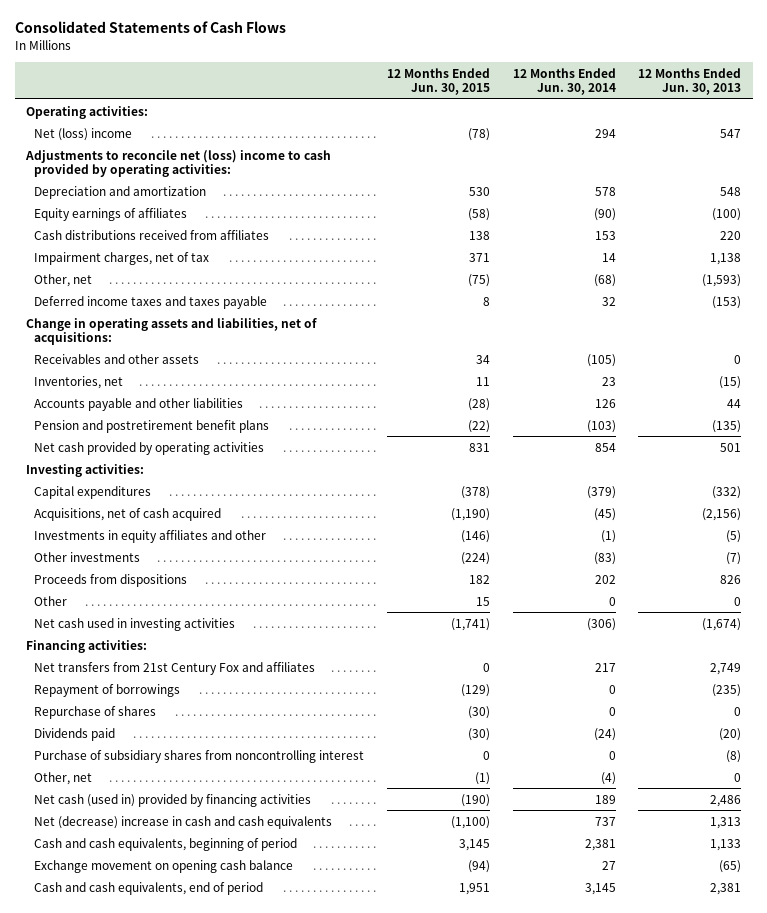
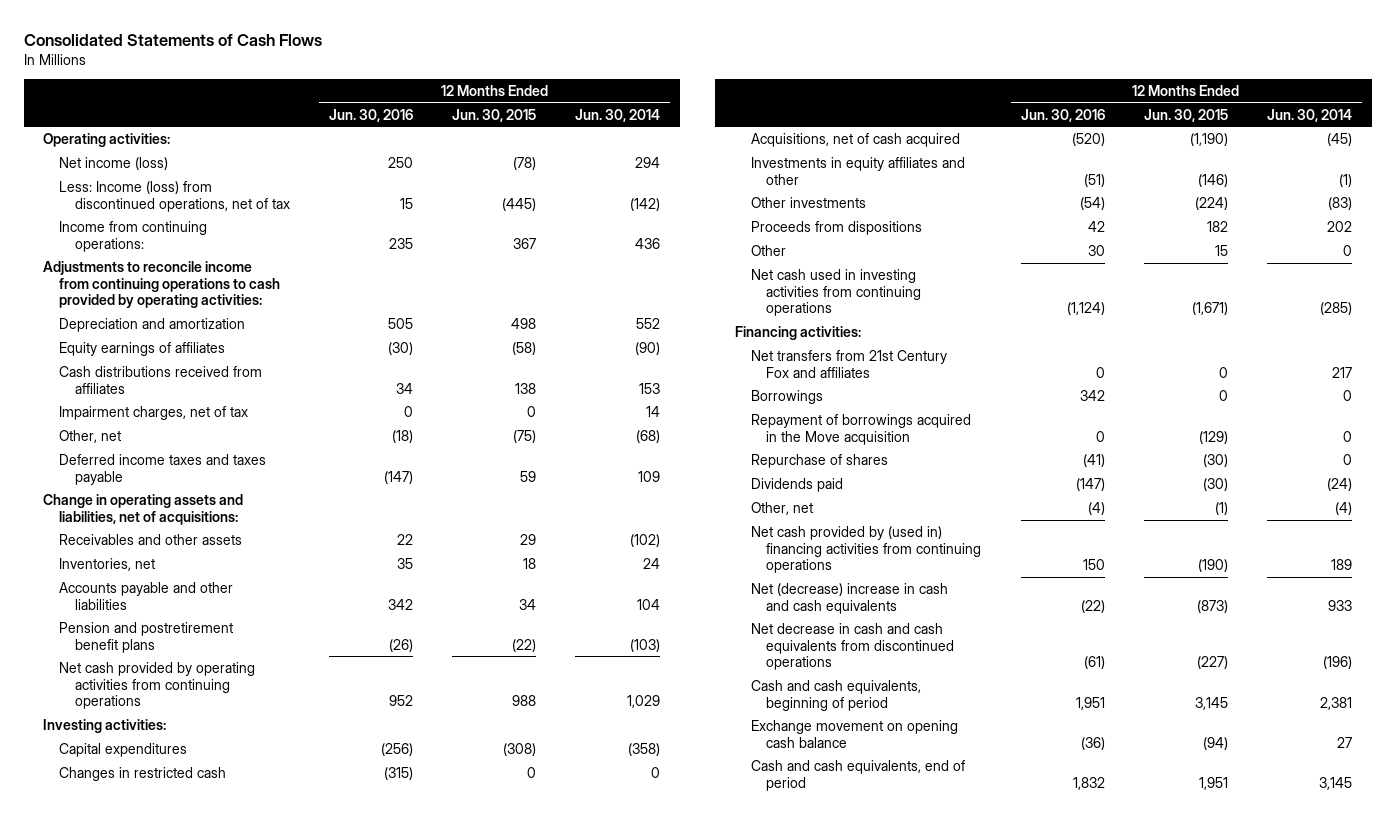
[638,67,742,95] 12 Months Ended Jun. 30, 2013 -> none
none -> [328,108,413,122] Jun. 30, 2016
[34,127,133,141] Net (loss) income -> [58,157,168,171] Net income (loss)
none -> [58,181,290,212] Less: Income (loss) from discontinued operations, net of tax
none -> [58,221,207,252] Income from continuing operations:
[24,149,331,177] Adjustments to reconcile net (loss) income to cash provided by operating activities: -> [43,261,280,308] Adjustments to reconcile income from continuing operations to cash provided by operating activities:
[469,186,491,196] 530 -> [511,318,537,330] 498
[594,186,616,196] 578 -> [636,318,661,330] 552
[469,252,491,262] 371 -> [527,406,537,418] 0
[483,296,491,306] 8 -> [520,470,537,482] 59
[601,296,616,306] 32 -> [638,470,661,482] 109
[476,354,491,364] 34 -> [520,534,537,546] 29
[586,353,616,367] (105) -> [630,534,661,548] (102)
[476,376,491,386] 11 -> [523,558,537,570] 18
[601,376,616,386] 23 -> [643,558,661,570] 24
[468,397,491,411] (28) -> [519,598,537,610] 34
[594,398,616,408] 126 -> [637,598,661,610] 104
[34,441,265,455] Net cash provided by operating activities -> [58,662,255,709] Net cash provided by operating activities from continuing operations
[469,442,491,452] 831 -> [512,694,537,706] 988
[594,442,616,452] 854 -> [627,694,661,708] 1,029
[461,485,491,499] (378) -> [503,743,537,757] (308)
[586,485,616,499] (379) -> [628,743,661,757] (358)
none -> [58,767,226,782] Changes in restricted cash
[34,617,236,631] Net cash used in investing activities -> [750,269,922,316] Net cash used in investing activities from continuing operations
[451,617,491,631] (1,741) -> [1191,301,1228,315] (1,671)
[586,617,616,631] (306) -> [1320,301,1353,315] (285)
none -> [750,390,823,405] Borrowings
[34,683,181,697] Repayment of borrowings -> [750,414,971,445] Repayment of borrowings acquired in the Move acquisition
[34,749,365,763] Purchase of subsidiary shares from noncontrolling interest -> none
[34,793,312,807] Net cash (used in) provided by financing activities -> [750,526,982,573] Net cash provided by (used in) financing activities from continuing operations
[451,815,491,829] (1,100) -> [1196,599,1228,613] (873)
[594,816,616,826] 737 -> [1328,599,1353,611] 933
none -> [750,623,955,670] Net decrease in cash and cash equivalents from discontinued operations

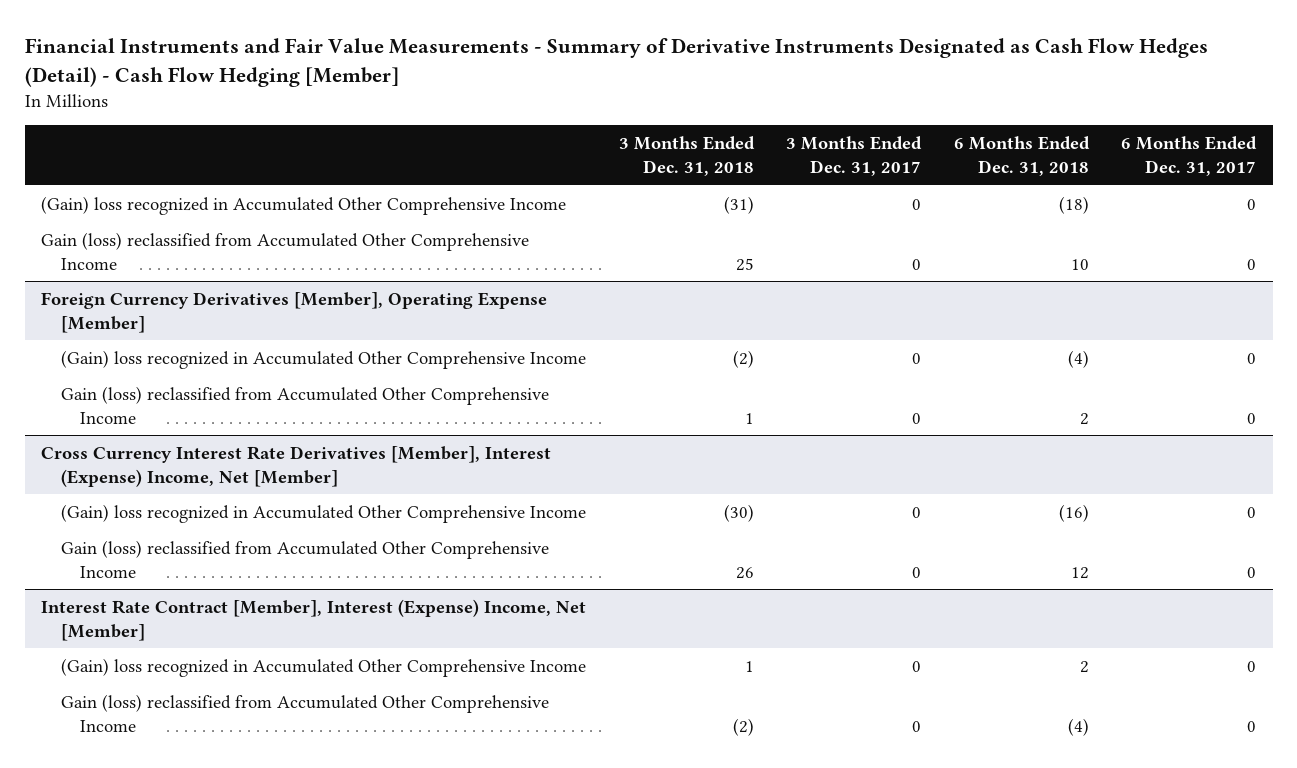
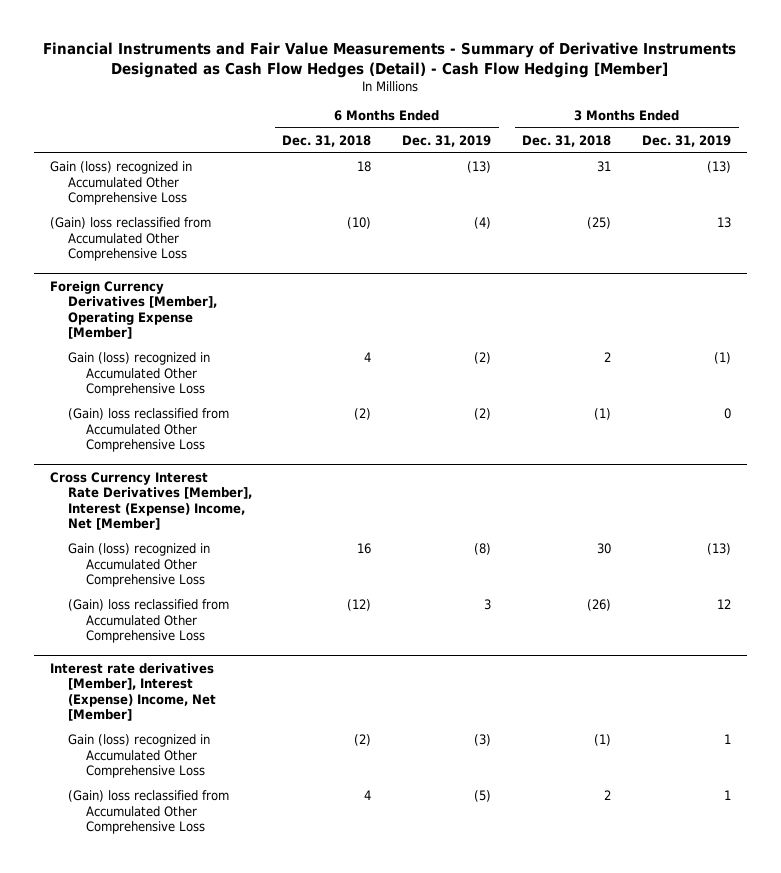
[786,135,923,176] 3 Months Ended Dec. 31, 2017 -> none
[1121,135,1258,176] 6 Months Ended Dec. 31, 2017 -> none
none -> [402,134,492,147] Dec. 31, 2019
none -> [642,134,732,147] Dec. 31, 2019
[40,195,566,215] (Gain) loss recognized in Accumulated Other Comprehensive Income -> [49,160,192,206] Gain (loss) recognized in Accumulated Other Comprehensive Loss
[723,195,754,214] (31) -> [597,160,612,172] 31
[1058,195,1089,214] (18) -> [357,160,372,172] 18
[40,231,529,270] Gain (loss) reclassified from Accumulated Other Comprehensive Income -> [49,216,211,262] (Gain) loss reclassified from Accumulated Other Comprehensive Loss
[735,257,754,271] 25 -> [587,216,612,229] (25)
[1070,258,1089,270] 10 -> [347,216,372,229] (10)
[60,349,586,369] (Gain) loss recognized in Accumulated Other Comprehensive Income -> [67,351,210,397] Gain (loss) recognized in Accumulated Other Comprehensive Loss
[732,349,754,368] (2) -> [604,351,612,362] 2
[1067,349,1089,368] (4) -> [364,351,372,362] 4
[60,385,549,424] Gain (loss) reclassified from Accumulated Other Comprehensive Income -> [67,407,229,453] (Gain) loss reclassified from Accumulated Other Comprehensive Loss
[744,412,754,424] 1 -> [594,407,612,420] (1)
[1079,412,1089,425] 2 -> [354,407,372,420] (2)
[60,503,586,523] (Gain) loss recognized in Accumulated Other Comprehensive Income -> [67,542,210,588] Gain (loss) recognized in Accumulated Other Comprehensive Loss
[723,503,754,522] (30) -> [597,542,612,554] 30
[1058,503,1089,522] (16) -> [357,542,372,554] 16
[60,539,549,578] Gain (loss) reclassified from Accumulated Other Comprehensive Income -> [67,598,229,644] (Gain) loss reclassified from Accumulated Other Comprehensive Loss
[735,566,754,579] 26 -> [587,598,612,611] (26)
[1070,566,1089,579] 12 -> [347,598,372,611] (12)
[40,598,586,641] Interest Rate Contract [Member], Interest (Expense) Income, Net [Member] -> [49,662,216,722] Interest rate derivatives [Member], Interest (Expense) Income, Net [Member]
[60,657,586,677] (Gain) loss recognized in Accumulated Other Comprehensive Income -> [67,733,210,779] Gain (loss) recognized in Accumulated Other Comprehensive Loss
[744,660,754,672] 1 -> [594,733,612,746] (1)
[1079,660,1089,673] 2 -> [354,733,372,746] (2)
[60,693,549,732] Gain (loss) reclassified from Accumulated Other Comprehensive Income -> [67,789,229,835] (Gain) loss reclassified from Accumulated Other Comprehensive Loss
[732,717,754,736] (2) -> [604,789,612,800] 2
[1067,717,1089,736] (4) -> [364,789,372,800] 4

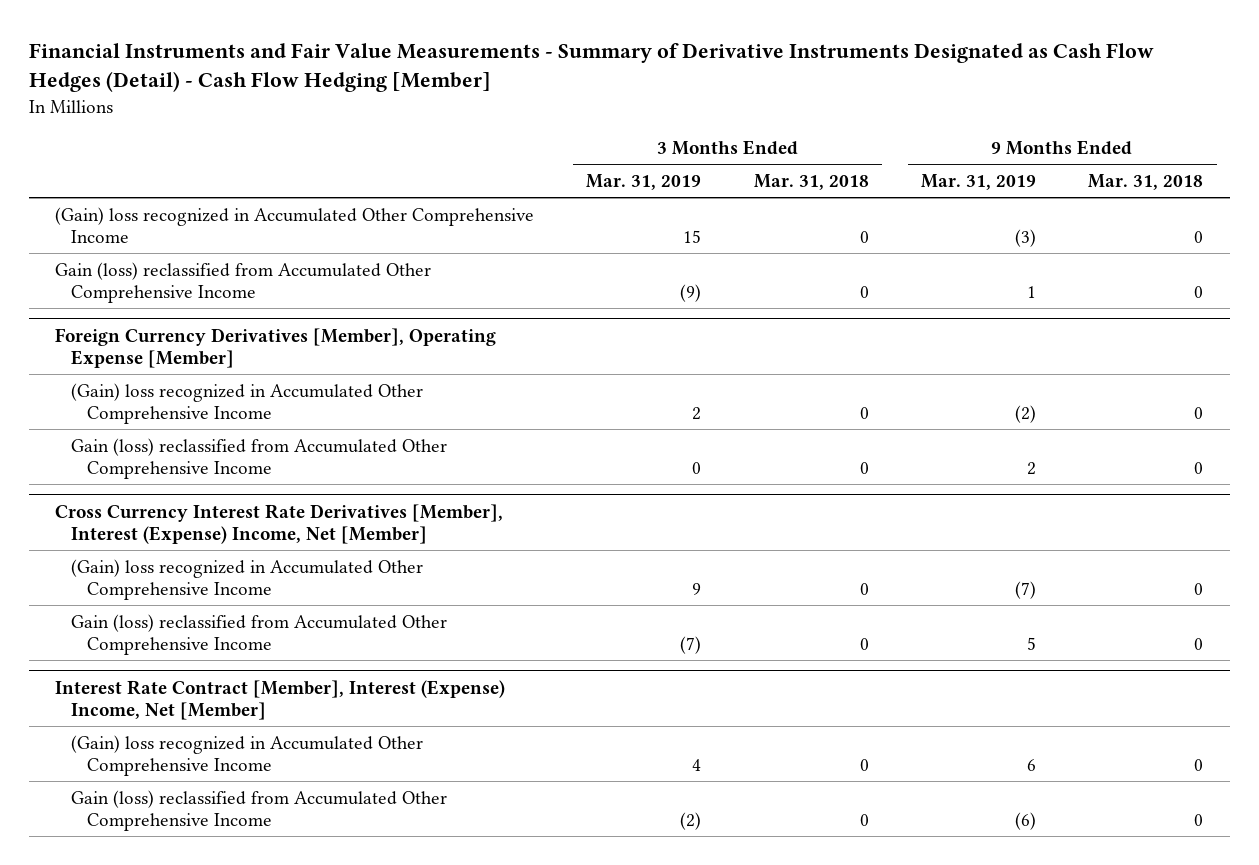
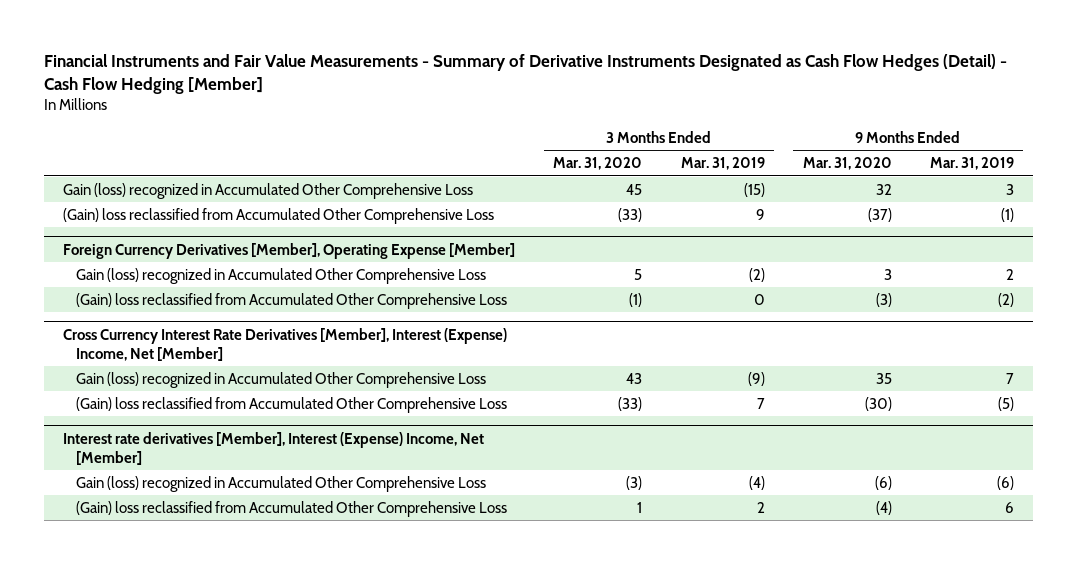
[753,174,869,191] Mar. 31, 2018 -> none
[1088,174,1204,191] Mar. 31, 2018 -> none
none -> [553,157,643,171] Mar. 31, 2020
none -> [802,157,892,171] Mar. 31, 2020
[55,206,535,243] (Gain) loss recognized in Accumulated Other Comprehensive Income -> [63,182,474,199] Gain (loss) recognized in Accumulated Other Comprehensive Loss
[683,229,702,243] 15 -> [743,182,765,197] (15)
[1015,228,1037,247] (3) -> [1005,183,1014,195] 3
[55,261,432,303] Gain (loss) reclassified from Accumulated Other Comprehensive Income -> [63,207,495,224] (Gain) loss reclassified from Accumulated Other Comprehensive Loss
[680,283,702,302] (9) -> [755,208,765,220] 9
[1027,285,1037,298] 1 -> [1000,207,1014,222] (1)
[71,382,424,424] (Gain) loss recognized in Accumulated Other Comprehensive Income -> [75,267,486,284] Gain (loss) recognized in Accumulated Other Comprehensive Loss
[692,406,702,420] 2 -> [748,267,765,282] (2)
[1015,404,1037,423] (2) -> [1005,268,1014,280] 2
[71,437,448,479] Gain (loss) reclassified from Accumulated Other Comprehensive Income -> [75,292,507,309] (Gain) loss reclassified from Accumulated Other Comprehensive Loss
[1027,461,1037,475] 2 -> [997,292,1014,307] (2)
[71,558,424,600] (Gain) loss recognized in Accumulated Other Comprehensive Income -> [75,371,486,388] Gain (loss) recognized in Accumulated Other Comprehensive Loss
[692,582,702,595] 9 -> [747,371,765,386] (9)
[1015,580,1037,599] (7) -> [1005,372,1014,384] 7
[71,613,448,655] Gain (loss) reclassified from Accumulated Other Comprehensive Income -> [75,396,507,413] (Gain) loss reclassified from Accumulated Other Comprehensive Loss
[680,635,702,654] (7) -> [756,397,765,409] 7
[1027,636,1037,650] 5 -> [997,396,1014,411] (5)
[55,679,506,720] Interest Rate Contract [Member], Interest (Expense) Income, Net [Member] -> [63,431,485,465] Interest rate derivatives [Member], Interest (Expense) Income, Net [Member]
[71,734,424,776] (Gain) loss recognized in Accumulated Other Comprehensive Income -> [75,475,486,492] Gain (loss) recognized in Accumulated Other Comprehensive Loss
[692,758,702,771] 4 -> [748,475,765,490] (4)
[1027,758,1037,771] 6 -> [996,475,1014,490] (6)
[71,789,448,831] Gain (loss) reclassified from Accumulated Other Comprehensive Income -> [75,500,507,517] (Gain) loss reclassified from Accumulated Other Comprehensive Loss
[680,811,702,830] (2) -> [756,501,765,513] 2
[1015,811,1037,830] (6) -> [1004,501,1014,513] 6

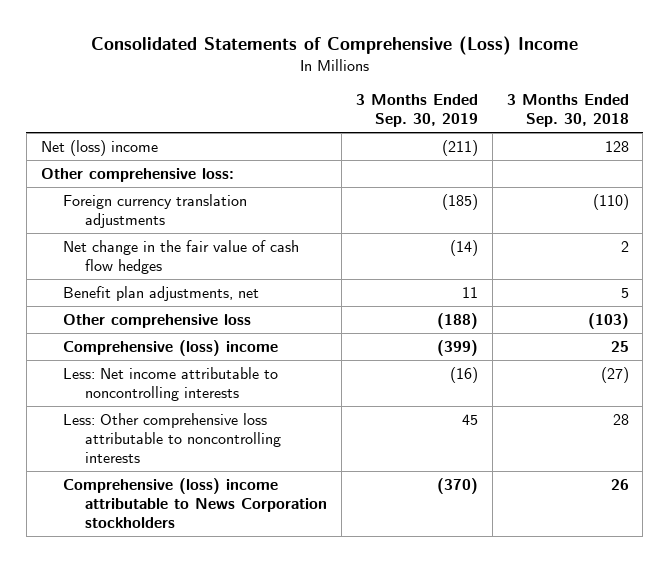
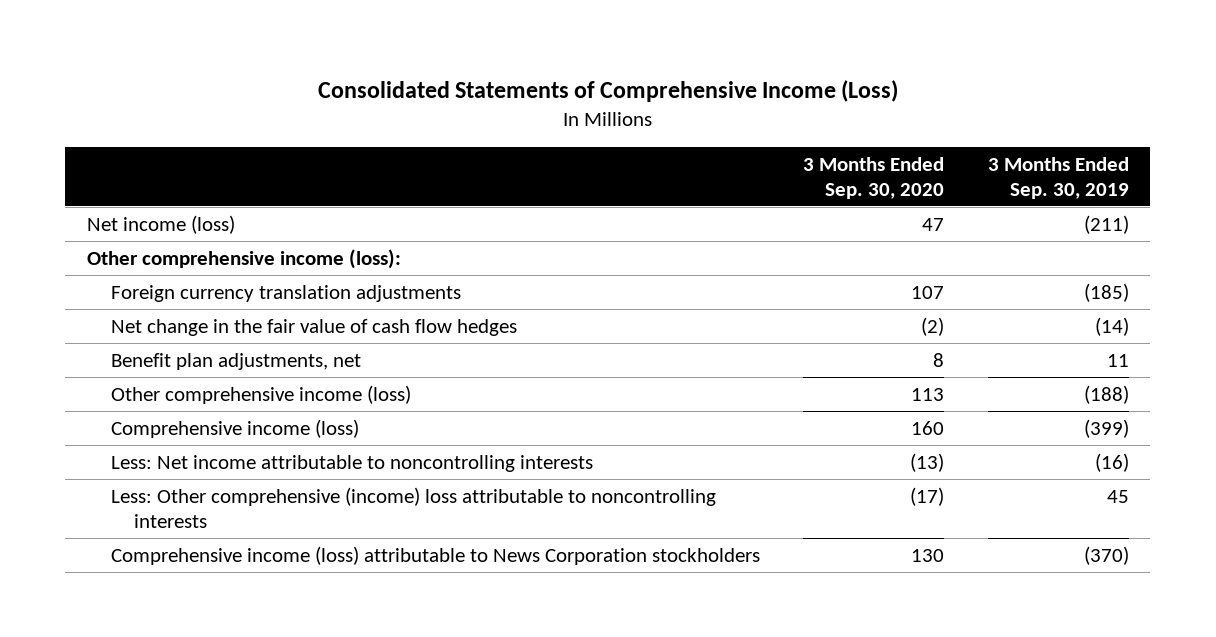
[90,36,578,56] Consolidated Statements of Comprehensive (Loss) Income -> [317,79,898,102] Consolidated Statements of Comprehensive Income (Loss)
[506,94,629,128] 3 Months Ended Sep. 30, 2018 -> none
none -> [803,156,945,199] 3 Months Ended Sep. 30, 2020
[40,139,158,156] Net (loss) income -> [87,214,236,234] Net income (loss)
[40,167,234,182] Other comprehensive loss: -> [87,248,402,269] Other comprehensive income (loss):
[62,313,251,328] Other comprehensive loss -> [110,384,411,404] Other comprehensive income (loss)
[62,339,278,356] Comprehensive (loss) income -> [110,418,359,438] Comprehensive income (loss)
[62,412,281,463] Less: Other comprehensive loss attributable to noncontrolling interests -> [110,486,716,528] Less: Other comprehensive (income) loss attributable to noncontrolling interests
[62,477,327,528] Comprehensive (loss) income attributable to News Corporation stockholders -> [110,545,760,565] Comprehensive income (loss) attributable to News Corporation stockholders

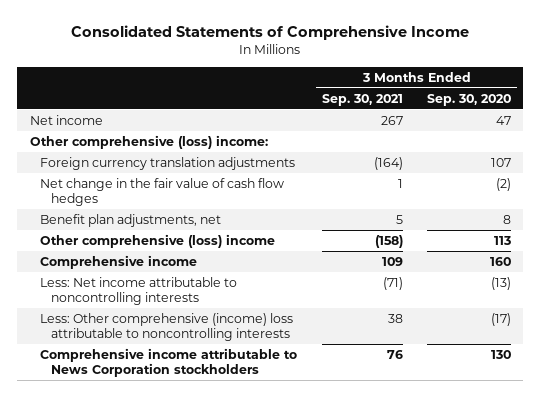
[317,79,898,102] Consolidated Statements of Comprehensive Income (Loss) -> [71,24,470,40] Consolidated Statements of Comprehensive Income
[987,156,1129,199] 3 Months Ended Sep. 30, 2019 -> none
none -> [321,93,403,106] Sep. 30, 2021
[87,214,236,234] Net income (loss) -> [29,114,103,125] Net income
[87,248,402,269] Other comprehensive income (loss): -> [29,134,268,149] Other comprehensive (loss) income:
[110,384,411,404] Other comprehensive income (loss) -> [40,233,276,248] Other comprehensive (loss) income
[110,418,359,438] Comprehensive income (loss) -> [40,254,198,269] Comprehensive income
[110,545,760,565] Comprehensive income (loss) attributable to News Corporation stockholders -> [40,347,298,377] Comprehensive income attributable to News Corporation stockholders

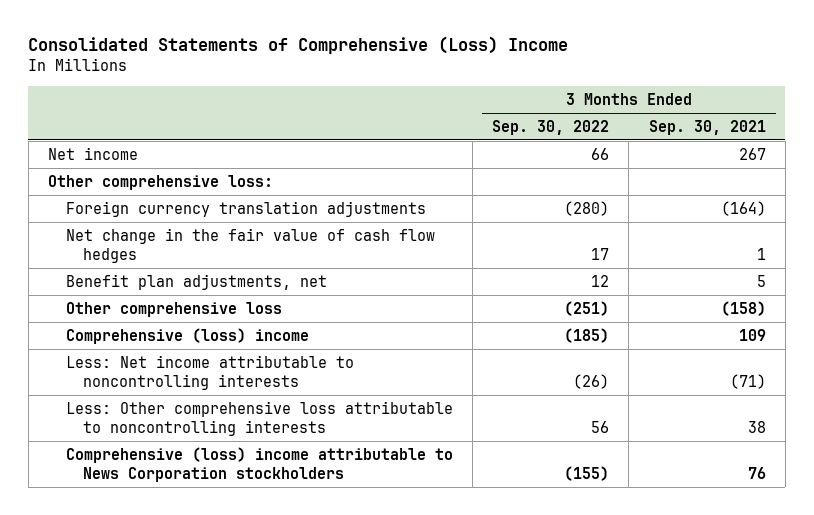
[71,24,470,40] Consolidated Statements of Comprehensive Income -> [28,36,569,55] Consolidated Statements of Comprehensive (Loss) Income
[427,93,512,106] Sep. 30, 2020 -> none
none -> [492,119,610,135] Sep. 30, 2022
[29,134,268,149] Other comprehensive (loss) income: -> [47,174,273,190] Other comprehensive loss:
[40,233,276,248] Other comprehensive (loss) income -> [65,301,282,317] Other comprehensive loss
[40,254,198,269] Comprehensive income -> [65,327,309,344] Comprehensive (loss) income
[40,312,294,341] Less: Other comprehensive (income) loss attributable to noncontrolling interests -> [65,400,453,436] Less: Other comprehensive loss attributable to noncontrolling interests
[40,347,298,377] Comprehensive income attributable to News Corporation stockholders -> [65,446,453,482] Comprehensive (loss) income attributable to News Corporation stockholders

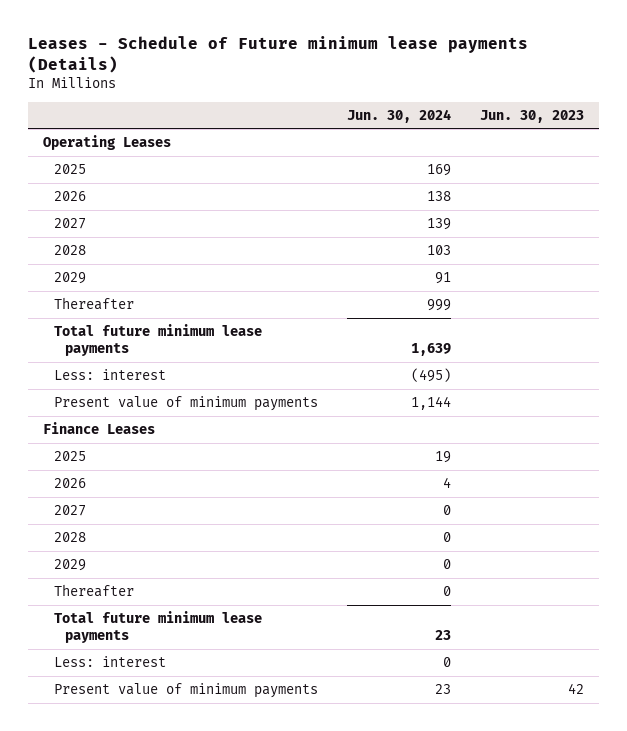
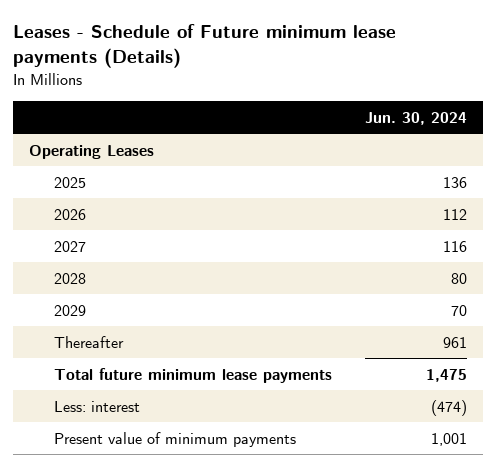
[479,109,584,123] Jun. 30, 2023 -> none
[42,422,155,435] Finance Leases -> none
[53,451,86,462] 2025 -> none
[53,478,86,489] 2026 -> none
[53,505,86,517] 2027 -> none
[53,532,86,543] 2028 -> none
[53,559,86,572] 2029 -> none
[53,584,134,598] Thereafter -> none
[53,611,262,644] Total future minimum lease payments -> none
[53,656,166,668] Less: interest -> none
[53,683,318,699] Present value of minimum payments -> none
[426,164,451,177] 169 -> [442,176,467,188] 136
[426,191,451,202] 138 -> [442,208,467,220] 112
[426,218,451,231] 139 -> [442,240,467,252] 116
[426,245,451,256] 103 -> [450,272,467,284] 80
[434,272,451,285] 91 -> [450,304,467,316] 70
[426,299,451,312] 999 -> [442,336,467,348] 961
[410,343,451,357] 1,639 -> [425,368,467,382] 1,475
[410,368,451,383] (495) -> [430,399,467,416] (474)
[410,396,451,411] 1,144 -> [430,432,467,446] 1,001

